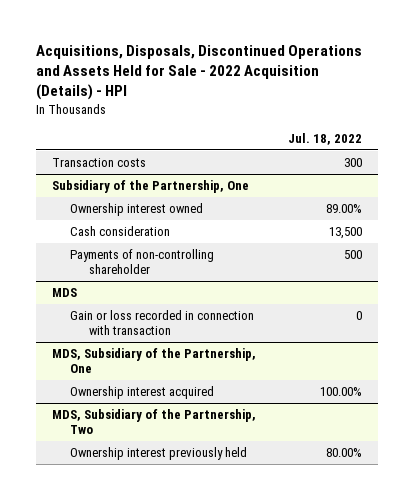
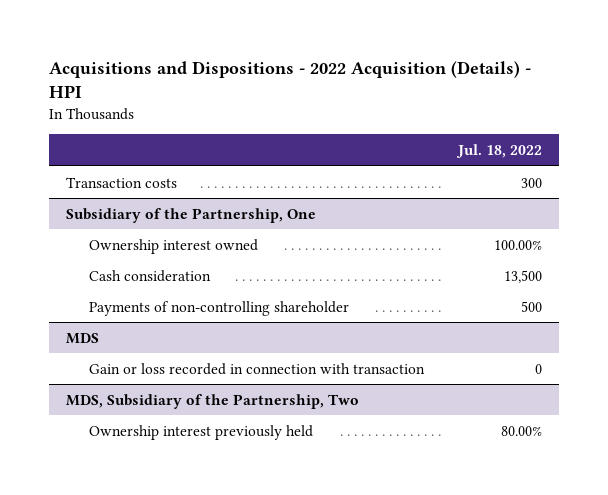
[35,44,362,101] Acquisitions, Disposals, Discontinued Operations and Assets Held for Sale - 2022 Acquisition (Details) - HPI -> [49,60,532,98] Acquisitions and Dispositions - 2022 Acquisition (Details) - HPI
[325,204,362,214] 89.00% -> [493,239,542,250] 100.00%
[51,348,256,374] MDS, Subsidiary of the Partnership, One -> none
[70,386,215,400] Ownership interest acquired -> none

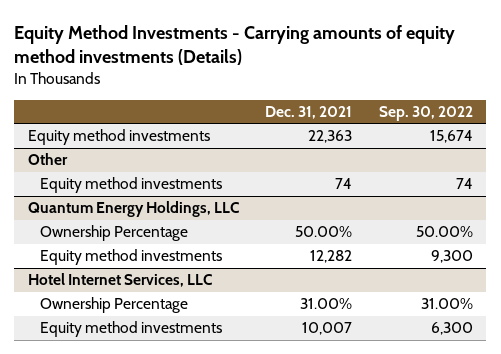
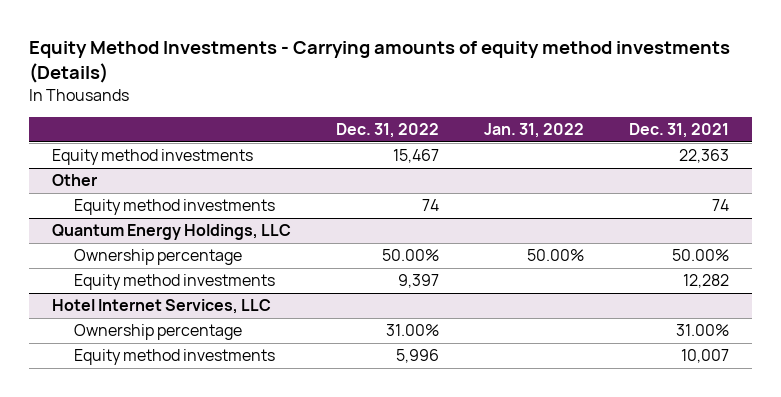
[378,105,473,121] Sep. 30, 2022 -> none
none -> [335,123,439,139] Dec. 31, 2022
none -> [484,123,585,139] Jan. 31, 2022
[40,225,189,242] Ownership Percentage -> [74,249,243,266] Ownership percentage
[40,297,189,314] Ownership Percentage -> [74,324,243,341] Ownership percentage

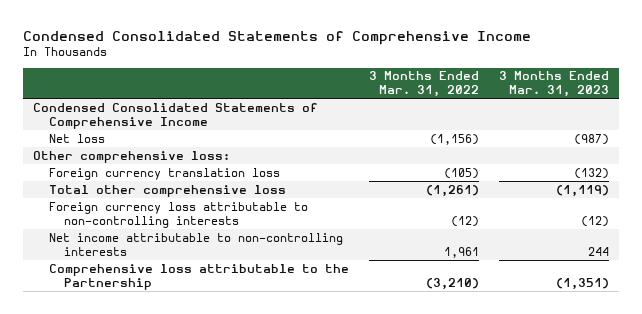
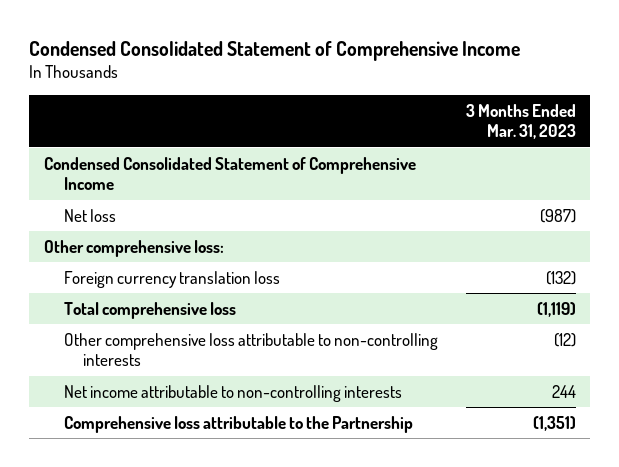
[23,30,532,45] Condensed Consolidated Statements of Comprehensive Income -> [29,40,521,61] Condensed Consolidated Statement of Comprehensive Income
[368,71,479,98] 3 Months Ended Mar. 31, 2022 -> none
[33,102,319,129] Condensed Consolidated Statements of Comprehensive Income -> [43,156,416,190] Condensed Consolidated Statement of Comprehensive Income
[48,184,286,197] Total other comprehensive loss -> [63,301,236,319] Total comprehensive loss
[48,201,308,228] Foreign currency loss attributable to non-controlling interests -> [63,332,438,366] Other comprehensive loss attributable to non-controlling interests

